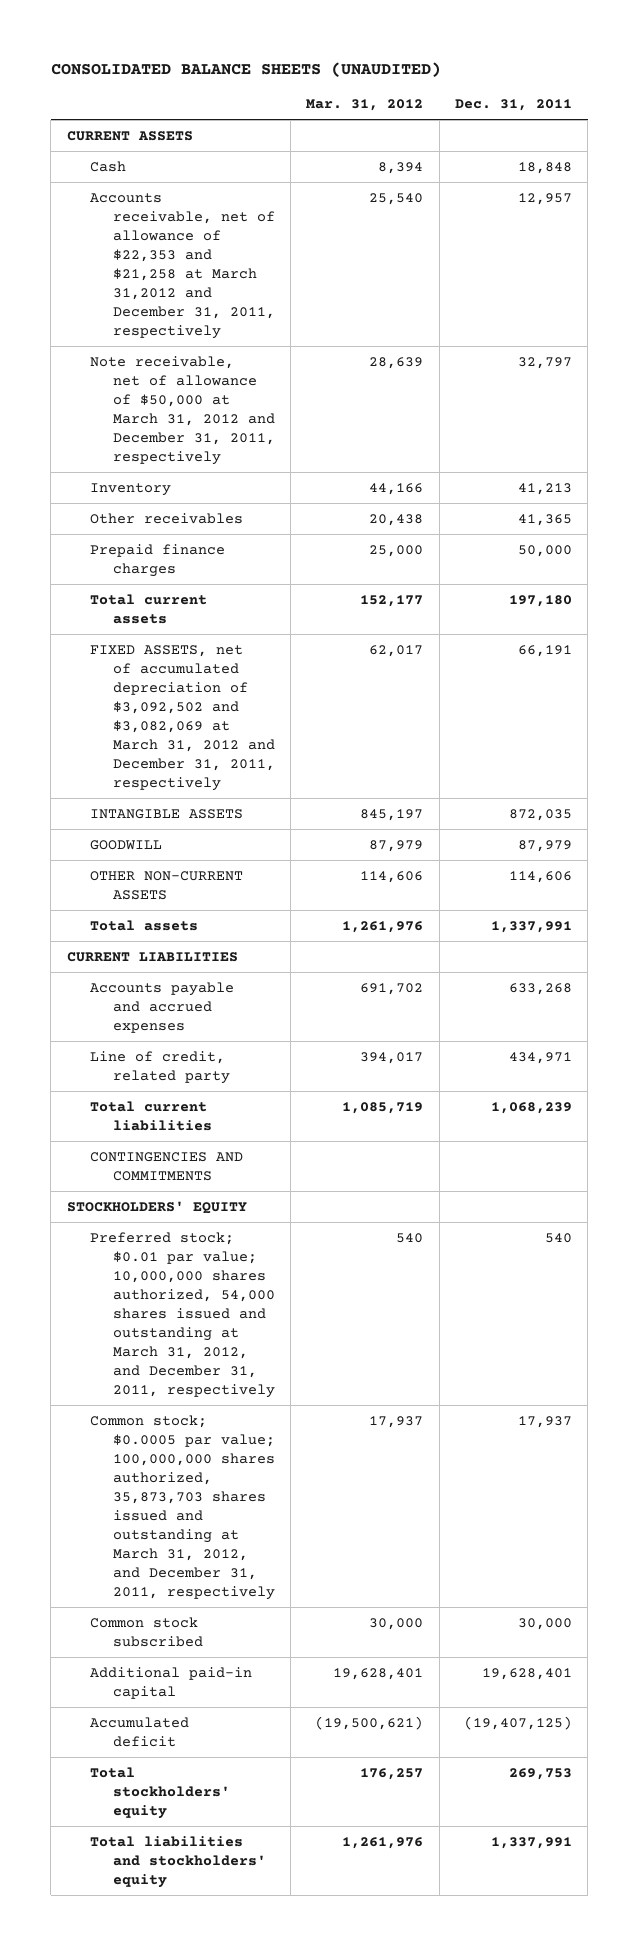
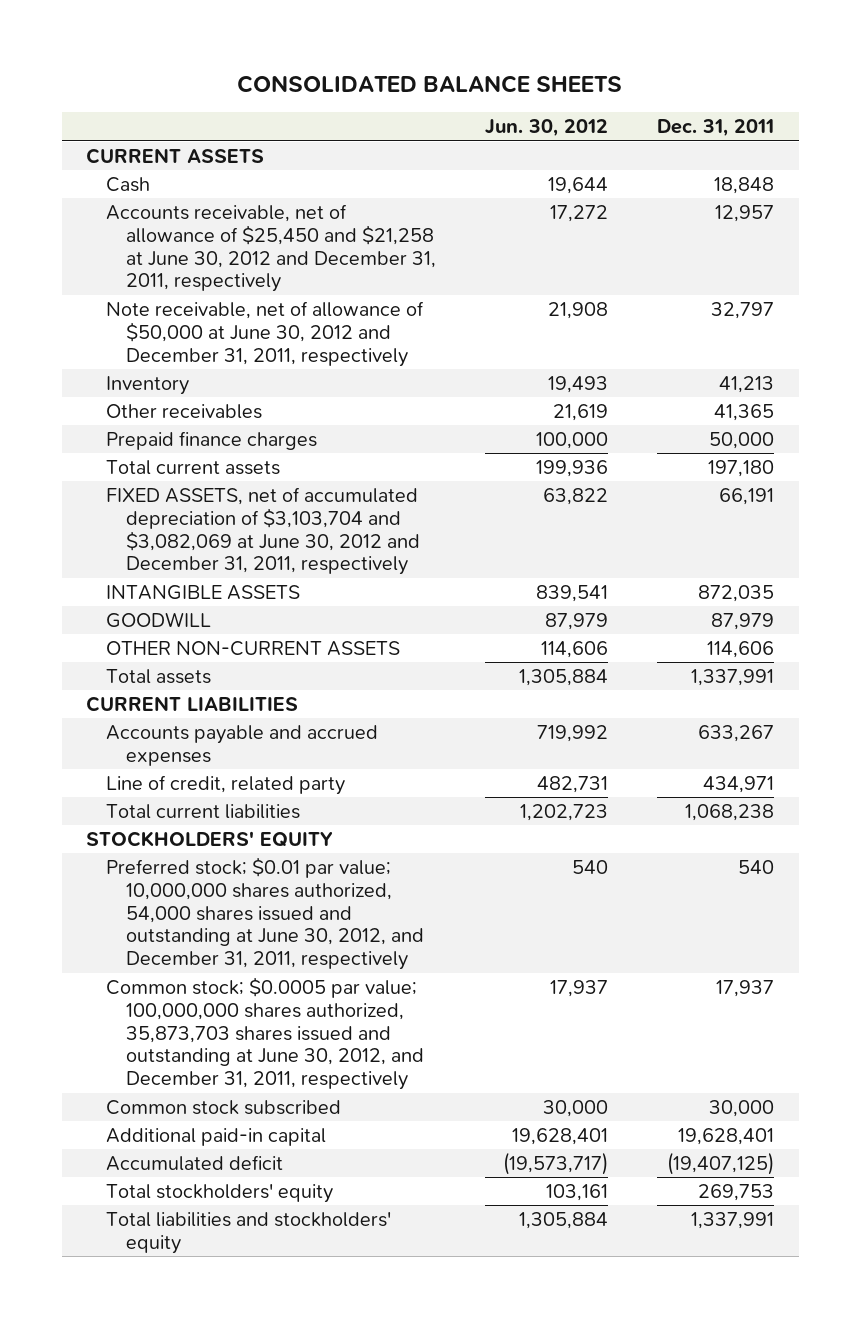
[50,61,441,77] CONSOLIDATED BALANCE SHEETS (UNAUDITED) -> [237,75,623,94] CONSOLIDATED BALANCE SHEETS
[306,99,424,112] Mar. 31, 2012 -> none
none -> [485,119,609,138] Jun. 30, 2012
[89,192,275,339] Accounts receivable, net of allowance of $22,353 and $21,258 at March 31,2012 and December 31, 2011, respectively -> [106,203,437,293] Accounts receivable, net of allowance of $25,450 and $21,258 at June 30, 2012 and December 31, 2011, respectively
[89,355,275,465] Note receivable, net of allowance of $50,000 at March 31, 2012 and December 31, 2011, respectively -> [106,300,425,367] Note receivable, net of allowance of $50,000 at June 30, 2012 and December 31, 2011, respectively
[89,644,275,791] FIXED ASSETS, net of accumulated depreciation of $3,092,502 and $3,082,069 at March 31, 2012 and December 31, 2011, respectively -> [106,486,421,576] FIXED ASSETS, net of accumulated depreciation of $3,103,704 and $3,082,069 at June 30, 2012 and December 31, 2011, respectively
[508,982,572,995] 633,268 -> [698,724,775,742] 633,267
[89,1151,243,1181] CONTINGENCIES AND COMMITMENTS -> none
[490,1101,572,1114] 1,068,239 -> [685,803,775,821] 1,068,238
[89,1231,275,1399] Preferred stock; $0.01 par value; 10,000,000 shares authorized, 54,000 shares issued and outstanding at March 31, 2012, and December 31, 2011, respectively -> [106,856,425,971] Preferred stock; $0.01 par value; 10,000,000 shares authorized, 54,000 shares issued and outstanding at June 30, 2012, and December 31, 2011, respectively
[89,1414,275,1601] Common stock; $0.0005 par value; 100,000,000 shares authorized, 35,873,703 shares issued and outstanding at March 31, 2012, and December 31, 2011, respectively -> [106,976,425,1091] Common stock; $0.0005 par value; 100,000,000 shares authorized, 35,873,703 shares issued and outstanding at June 30, 2012, and December 31, 2011, respectively

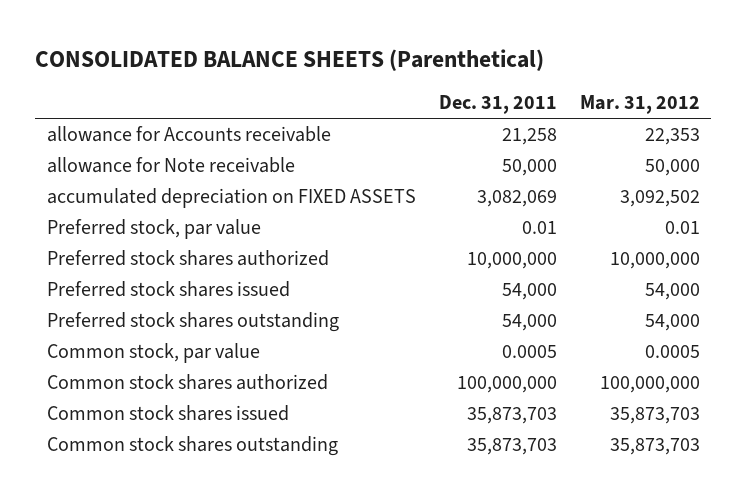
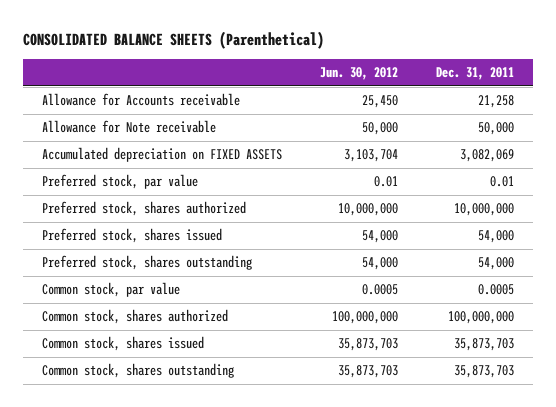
[579,95,700,115] Mar. 31, 2012 -> none
none -> [320,67,399,81] Jun. 30, 2012
[46,126,331,143] allowance for Accounts receivable -> [42,93,241,107] Allowance for Accounts receivable
[46,157,295,174] allowance for Note receivable -> [42,120,217,134] Allowance for Note receivable
[46,188,416,209] accumulated depreciation on FIXED ASSETS -> [42,147,283,163] Accumulated depreciation on FIXED ASSETS
[46,250,329,267] Preferred stock shares authorized -> [42,201,247,217] Preferred stock, shares authorized
[46,281,290,298] Preferred stock shares issued -> [42,228,223,244] Preferred stock, shares issued
[46,312,339,333] Preferred stock shares outstanding -> [42,255,253,271] Preferred stock, shares outstanding
[46,374,328,391] Common stock shares authorized -> [42,309,229,325] Common stock, shares authorized
[46,405,289,422] Common stock shares issued -> [42,336,205,352] Common stock, shares issued
[46,436,338,457] Common stock shares outstanding -> [42,363,235,379] Common stock, shares outstanding

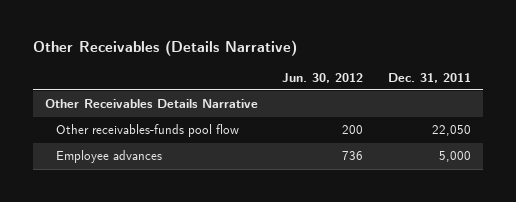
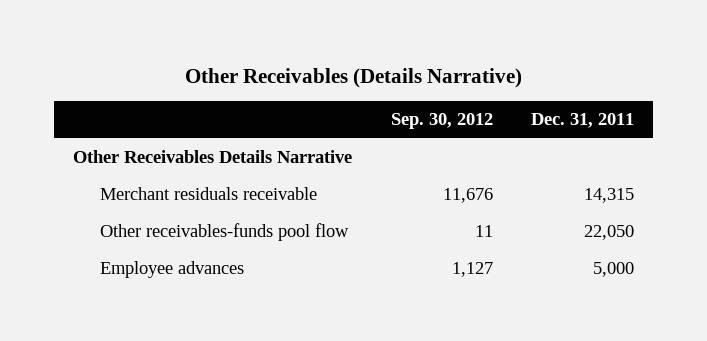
[282,72,364,83] Jun. 30, 2012 -> none
none -> [390,113,493,130] Sep. 30, 2012
none -> [100,187,318,201] Merchant residuals receivable

